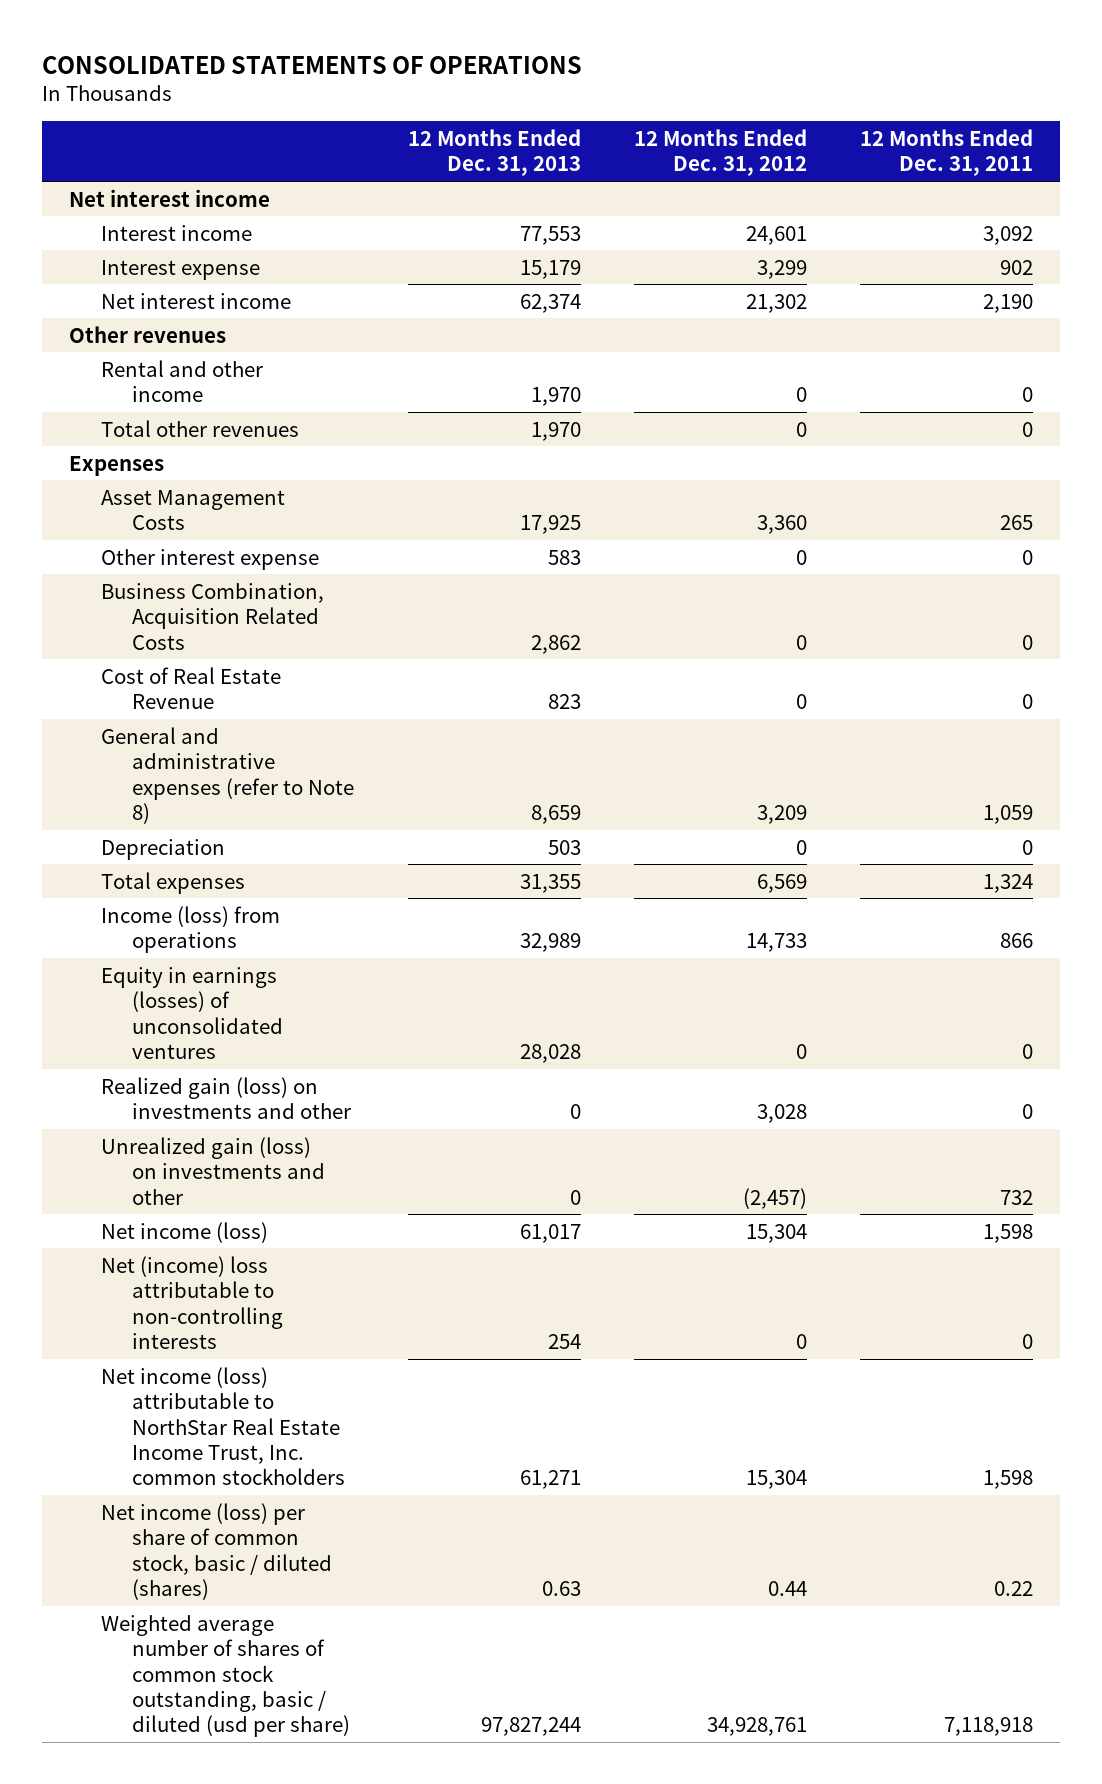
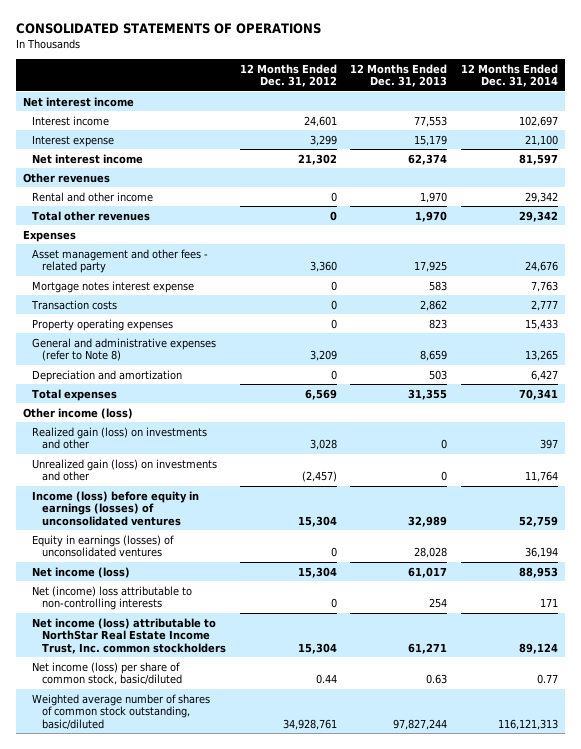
[860,128,1034,177] 12 Months Ended Dec. 31, 2011 -> none
none -> [461,63,559,88] 12 Months Ended Dec. 31, 2014
[100,489,285,531] Asset Management Costs -> [32,248,209,274] Asset management and other fees - related party
[100,548,319,570] Other interest expense -> [32,280,195,293] Mortgage notes interest expense
[100,582,324,650] Business Combination, Acquisition Related Costs -> [31,299,118,310] Transaction costs
[100,666,281,710] Cost of Real Estate Revenue -> [32,318,174,331] Property operating expenses
[100,838,225,860] Depreciation -> none
none -> [32,369,183,382] Depreciation and amortization
[100,905,280,954] Income (loss) from operations -> none
none -> [22,407,133,419] Other income (loss)
none -> [32,490,200,526] Income (loss) before equity in earnings (losses) of unconsolidated ventures
[100,966,284,1059] Equity in earnings (losses) of unconsolidated ventures -> [32,534,175,558] Equity in earnings (losses) of unconsolidated ventures
[100,1502,333,1600] Net income (loss) per share of common stock, basic / diluted (shares) -> [32,661,182,686] Net income (loss) per share of common stock, basic/diluted
[100,1614,351,1738] Weighted average number of shares of common stock outstanding, basic / diluted (usd per share) -> [32,693,211,730] Weighted average number of shares of common stock outstanding, basic/diluted

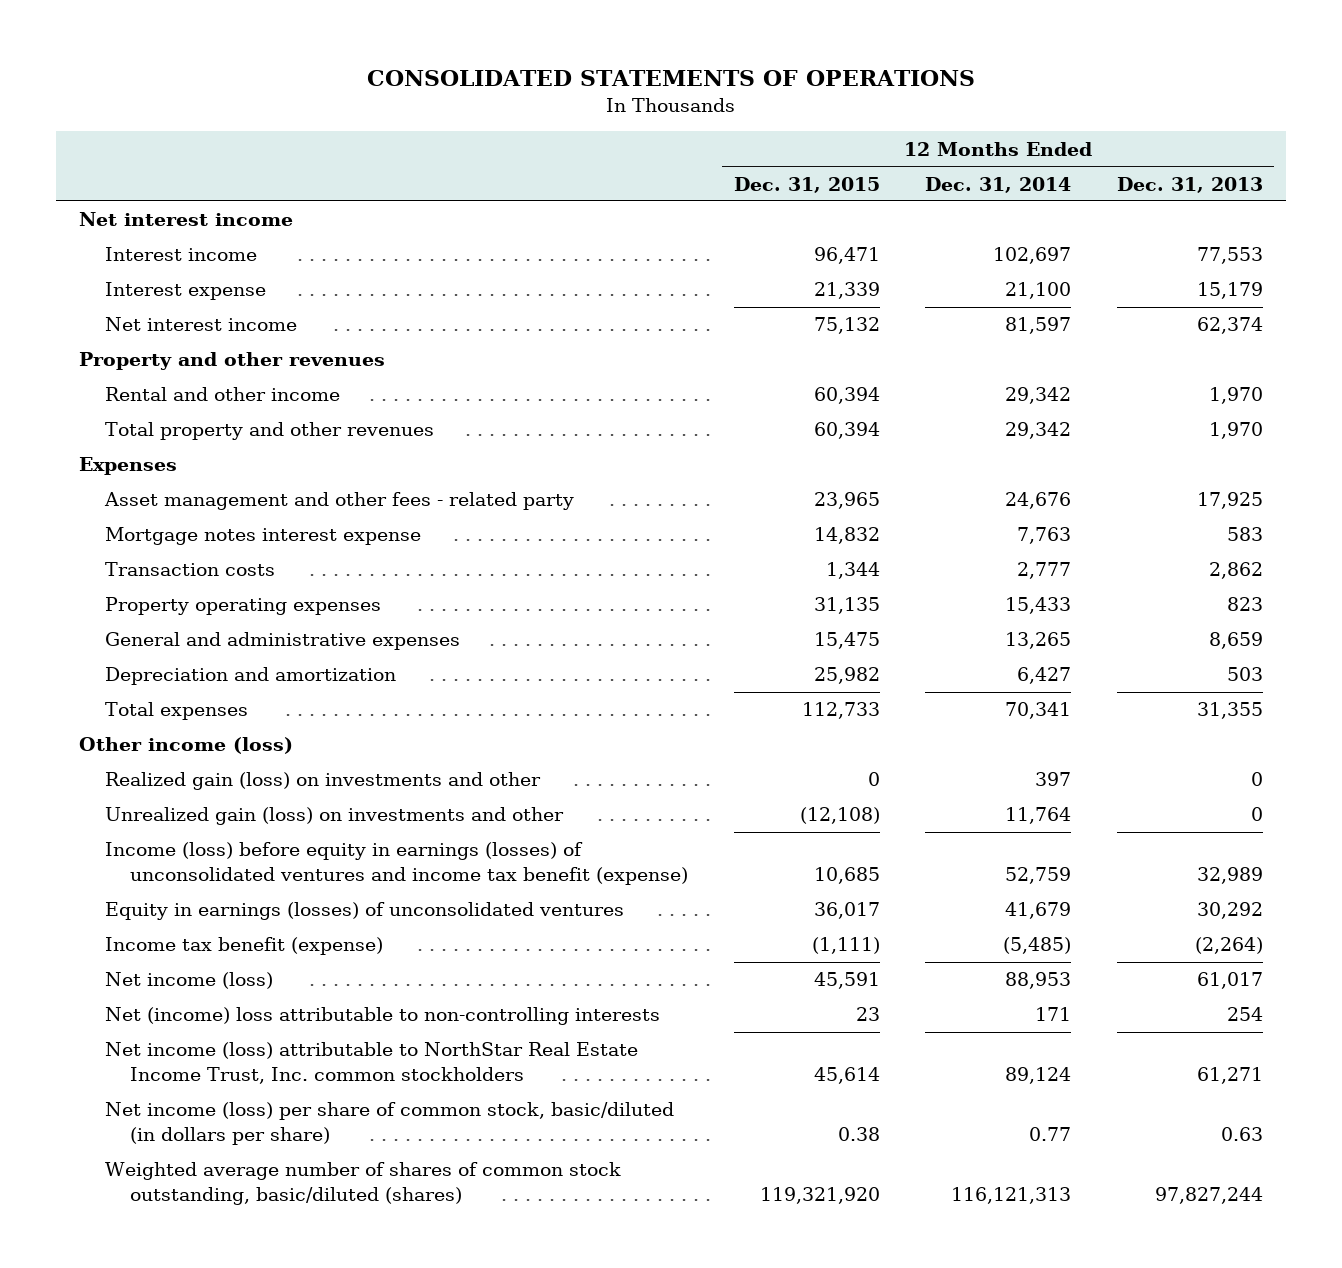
[239,63,337,88] 12 Months Ended Dec. 31, 2012 -> none
none -> [733,176,880,193] Dec. 31, 2015
[22,172,110,183] Other revenues -> [78,352,385,371] Property and other revenues
[32,210,151,221] Total other revenues -> [104,422,434,441] Total property and other revenues
[32,337,217,362] General and administrative expenses (refer to Note 8) -> [104,632,460,651] General and administrative expenses
[32,490,200,526] Income (loss) before equity in earnings (losses) of unconsolidated ventures -> [104,842,689,886] Income (loss) before equity in earnings (losses) of unconsolidated ventures and income tax benefit (expense)
[414,547,448,559] 28,028 -> [1197,902,1264,920] 30,292
[525,547,559,559] 36,194 -> [1005,902,1072,920] 41,679
none -> [104,937,383,956] Income tax benefit (expense)
[32,661,182,686] Net income (loss) per share of common stock, basic/diluted -> [104,1102,674,1146] Net income (loss) per share of common stock, basic/diluted (in dollars per share)
[32,693,211,730] Weighted average number of shares of common stock outstanding, basic/diluted -> [104,1162,621,1206] Weighted average number of shares of common stock outstanding, basic/diluted (shares)

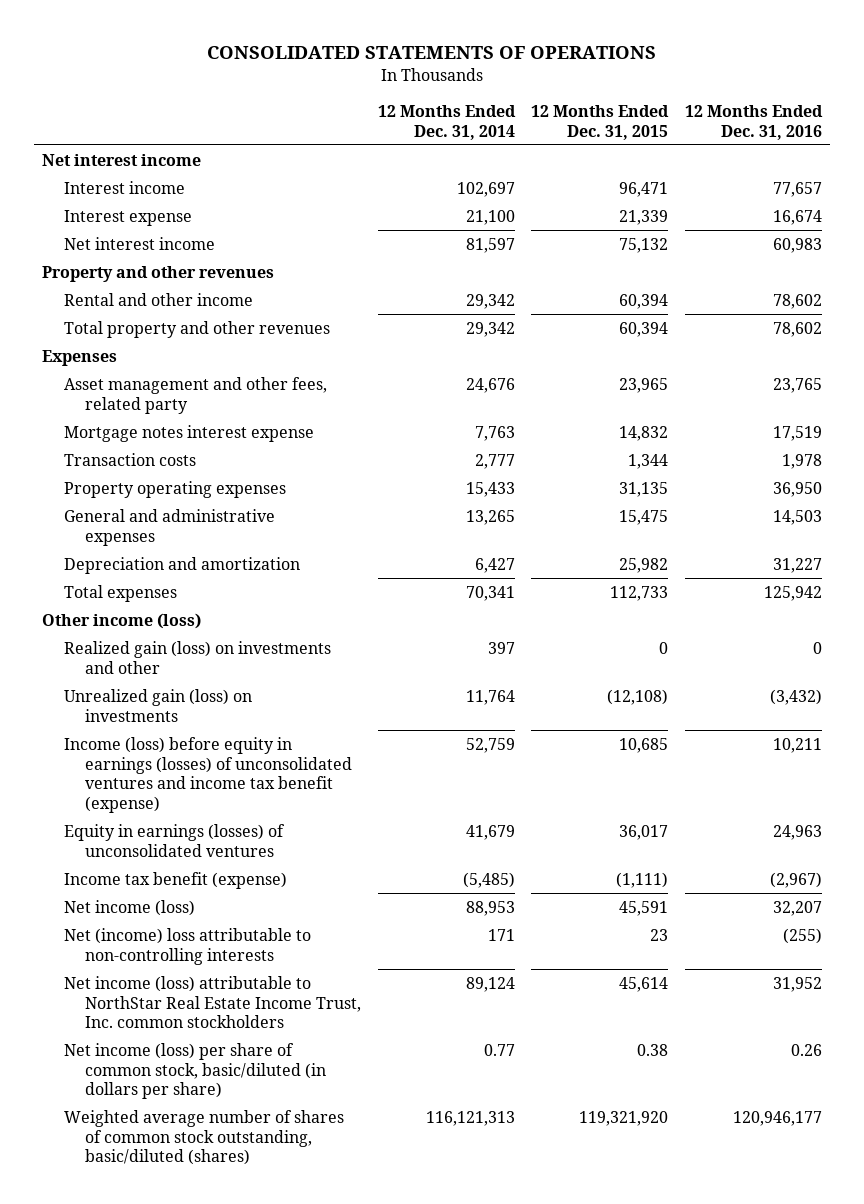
[1117,176,1264,193] Dec. 31, 2013 -> none
none -> [684,104,823,140] 12 Months Ended Dec. 31, 2016
[103,492,574,511] Asset management and other fees - related party -> [63,376,327,414] Asset management and other fees, related party
[104,807,564,826] Unrealized gain (loss) on investments and other -> [63,688,252,722] Unrealized gain (loss) on investments

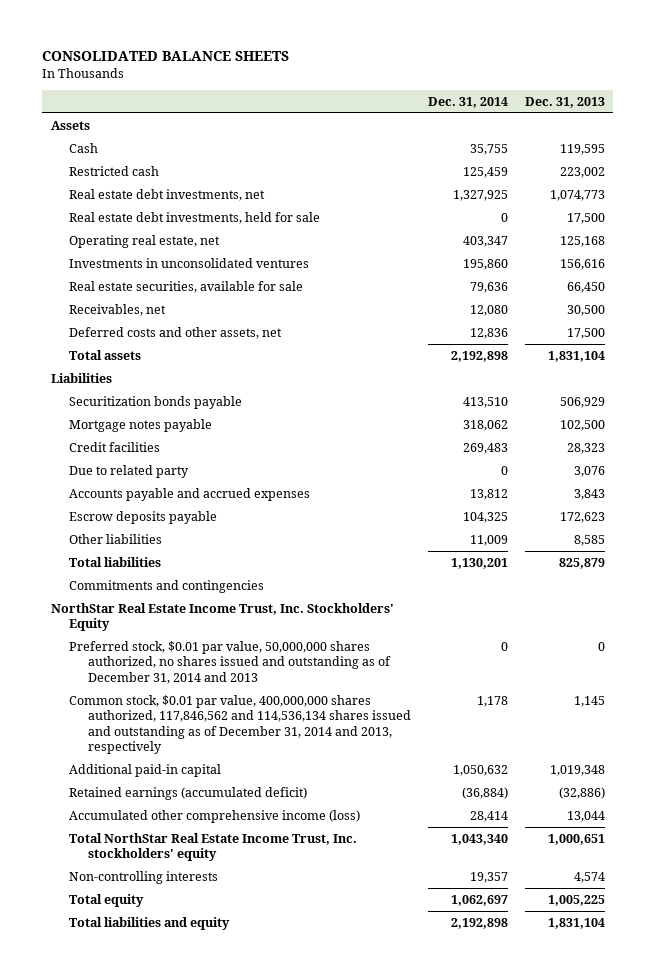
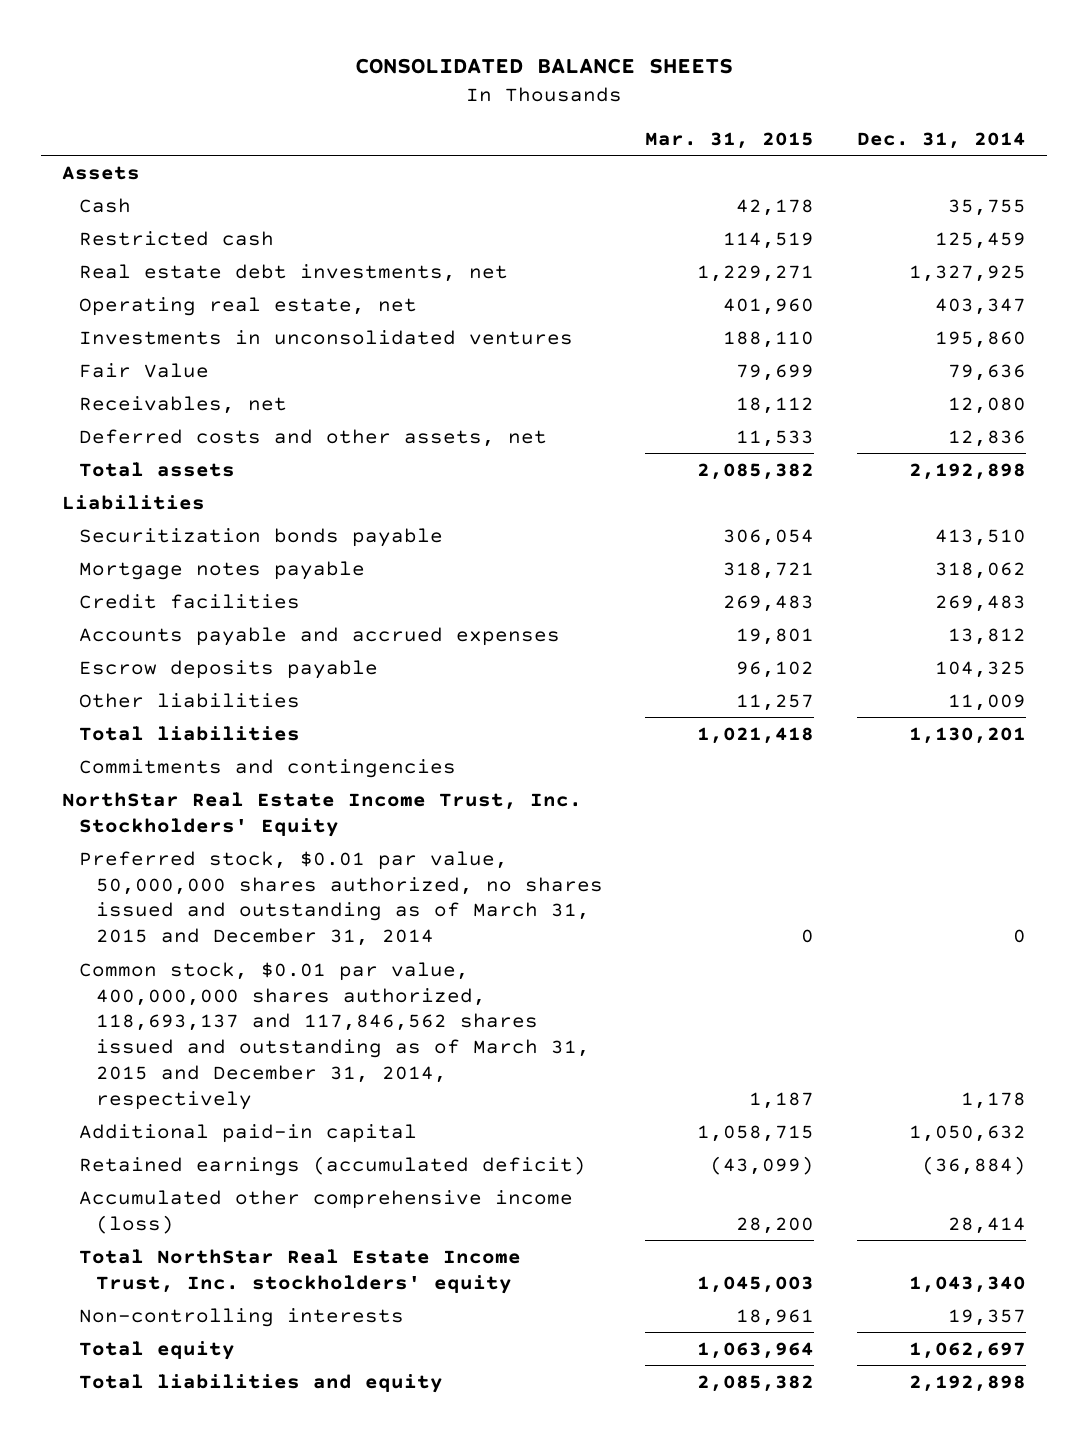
[524,96,605,108] Dec. 31, 2013 -> none
none -> [645,131,815,149] Mar. 31, 2015
[69,211,321,224] Real estate debt investments, held for sale -> none
[69,280,304,293] Real estate securities, available for sale -> [78,362,209,378] Fair Value
[69,464,190,478] Due to related party -> none
[69,640,391,684] Preferred stock, $0.01 par value, 50,000,000 shares authorized, no shares issued and outstanding as of December 31, 2014 and 2013 -> [78,850,603,947] Preferred stock, $0.01 par value, 50,000,000 shares authorized, no shares issued and outstanding as of March 31, 2015 and December 31, 2014
[69,694,411,755] Common stock, $0.01 par value, 400,000,000 shares authorized, 117,846,562 and 114,536,134 shares issued and outstanding as of December 31, 2014 and 2013, respectively -> [78,961,590,1111] Common stock, $0.01 par value, 400,000,000 shares authorized, 118,693,137 and 117,846,562 shares issued and outstanding as of March 31, 2015 and December 31, 2014, respectively

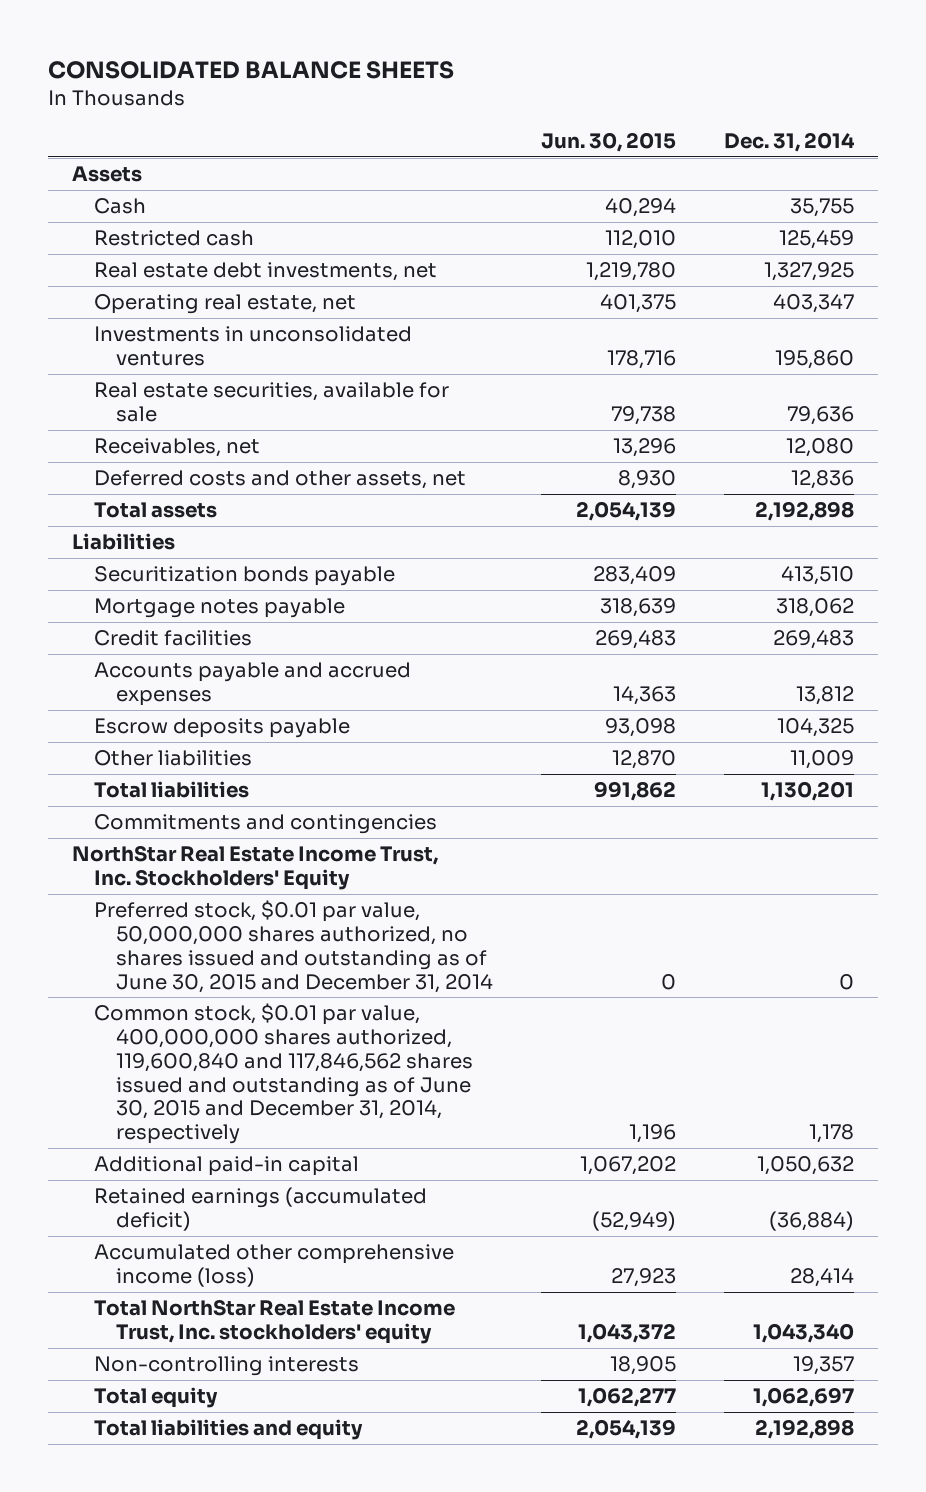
[645,131,815,149] Mar. 31, 2015 -> none
none -> [541,132,677,153] Jun. 30, 2015
[78,362,209,378] Fair Value -> [93,382,449,423] Real estate securities, available for sale
[78,850,603,947] Preferred stock, $0.01 par value, 50,000,000 shares authorized, no shares issued and outstanding as of March 31, 2015 and December 31, 2014 -> [93,900,494,993] Preferred stock, $0.01 par value, 50,000,000 shares authorized, no shares issued and outstanding as of June 30, 2015 and December 31, 2014
[78,961,590,1111] Common stock, $0.01 par value, 400,000,000 shares authorized, 118,693,137 and 117,846,562 shares issued and outstanding as of March 31, 2015 and December 31, 2014, respectively -> [93,1003,474,1145] Common stock, $0.01 par value, 400,000,000 shares authorized, 119,600,840 and 117,846,562 shares issued and outstanding as of June 30, 2015 and December 31, 2014, respectively

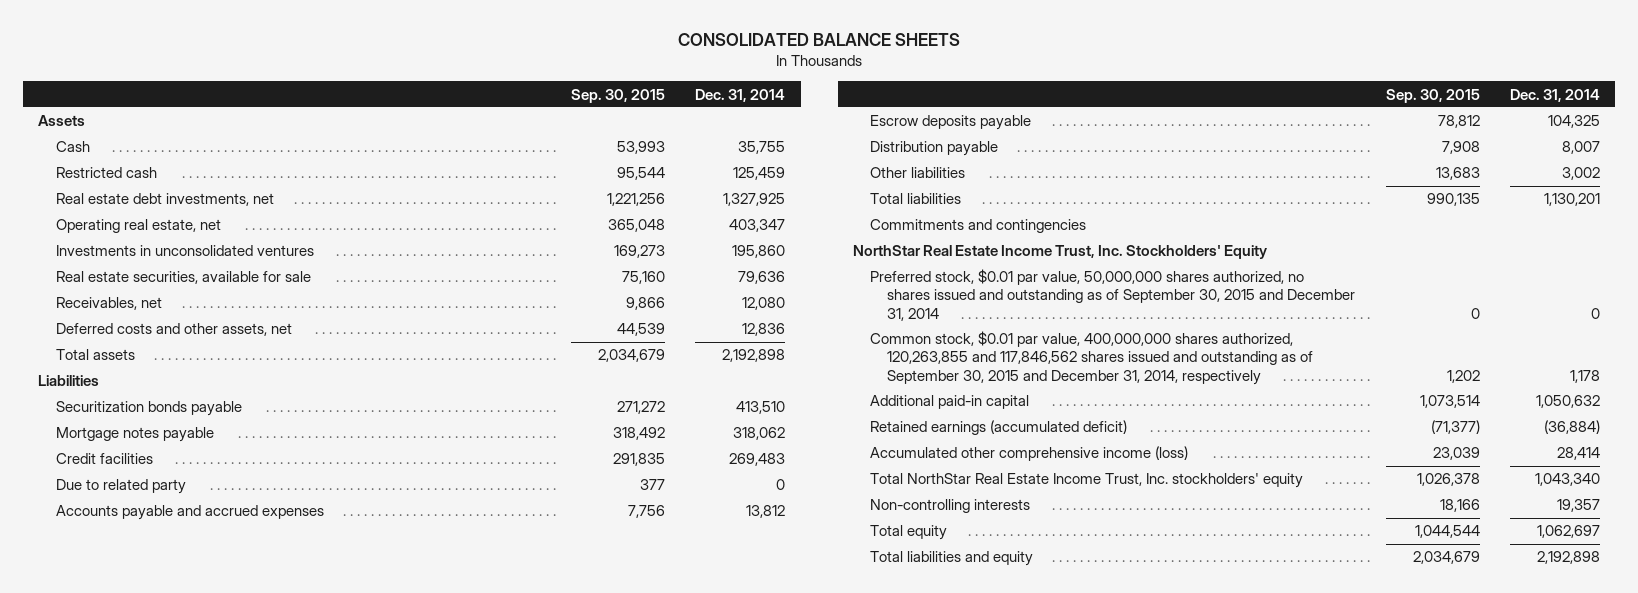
[541,132,677,153] Jun. 30, 2015 -> none
none -> [571,88,666,103] Sep. 30, 2015
none -> [55,479,186,495] Due to related party
none -> [870,141,999,157] Distribution payable
[790,750,855,770] 11,009 -> [1561,167,1600,181] 3,002
[93,900,494,993] Preferred stock, $0.01 par value, 50,000,000 shares authorized, no shares issued and outstanding as of June 30, 2015 and December 31, 2014 -> [870,269,1356,321] Preferred stock, $0.01 par value, 50,000,000 shares authorized, no shares issued and outstanding as of September 30, 2015 and December 31, 2014
[93,1003,474,1145] Common stock, $0.01 par value, 400,000,000 shares authorized, 119,600,840 and 117,846,562 shares issued and outstanding as of June 30, 2015 and December 31, 2014, respectively -> [870,331,1314,385] Common stock, $0.01 par value, 400,000,000 shares authorized, 120,263,855 and 117,846,562 shares issued and outstanding as of September 30, 2015 and December 31, 2014, respectively

